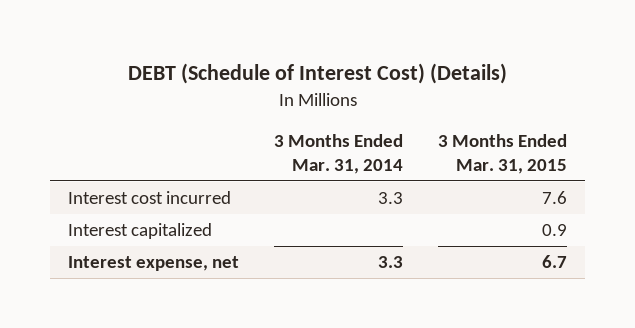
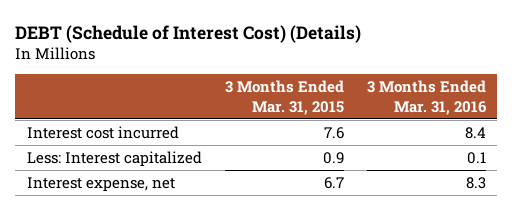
[274,133,404,174] 3 Months Ended Mar. 31, 2014 -> none
none -> [366,80,487,115] 3 Months Ended Mar. 31, 2016
[67,223,212,240] Interest capitalized -> [26,150,202,167] Less: Interest capitalized

